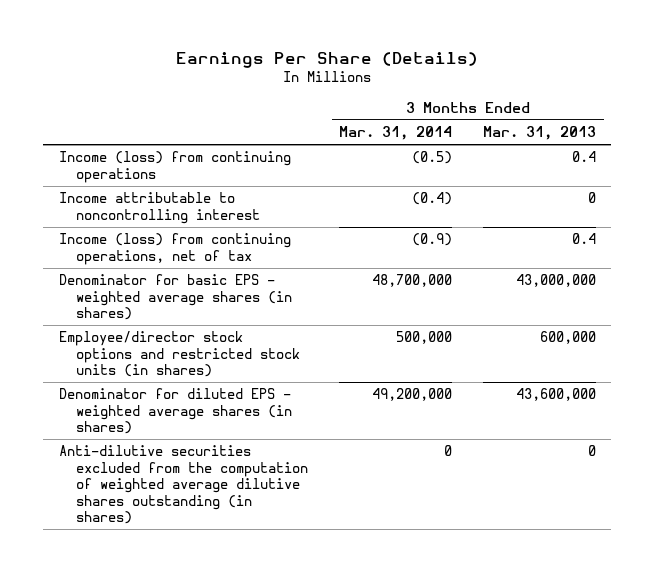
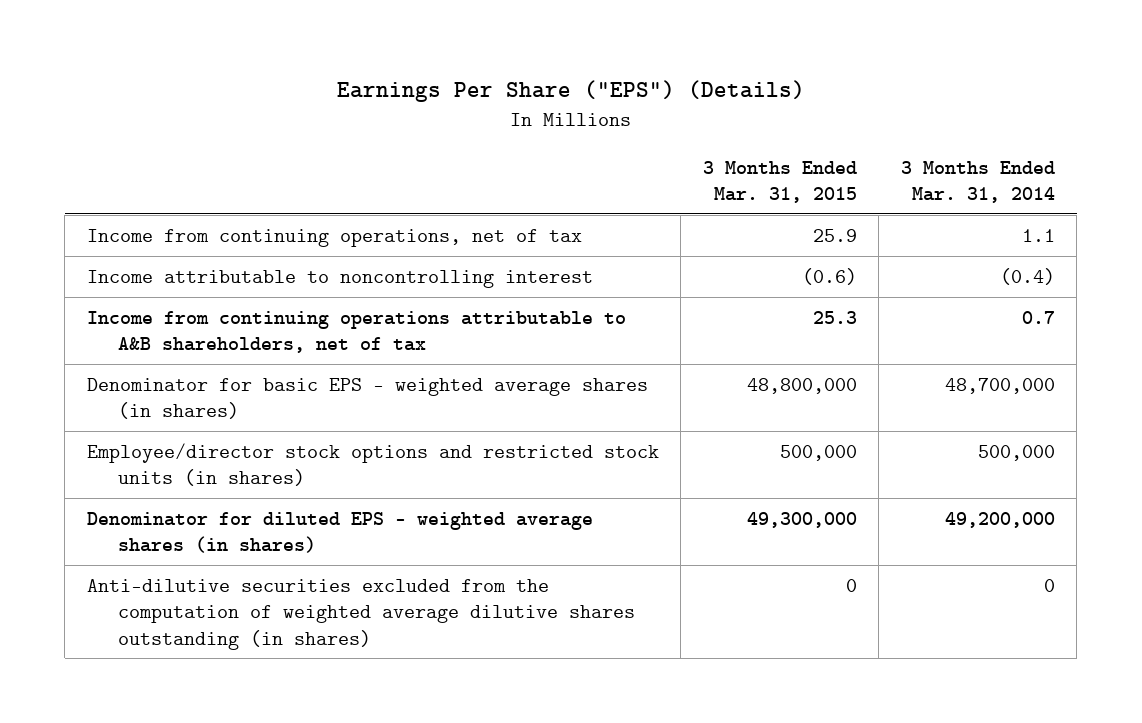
[176,52,479,69] Earnings Per Share (Details) -> [336,80,805,103] Earnings Per Share ("EPS") (Details)
[482,126,596,141] Mar. 31, 2013 -> none
none -> [702,160,857,203] 3 Months Ended Mar. 31, 2015
[58,151,291,183] Income (loss) from continuing operations -> [86,228,582,247] Income from continuing operations, net of tax
[412,151,453,165] (0.5) -> [1021,228,1055,242] 1.1
[58,233,291,265] Income (loss) from continuing operations, net of tax -> [86,310,626,354] Income from continuing operations attributable to A&B shareholders, net of tax
[412,233,453,247] (0.9) -> [1021,310,1055,324] 0.7

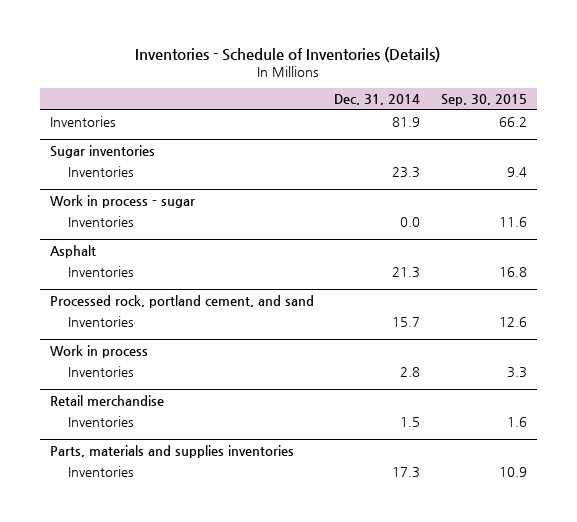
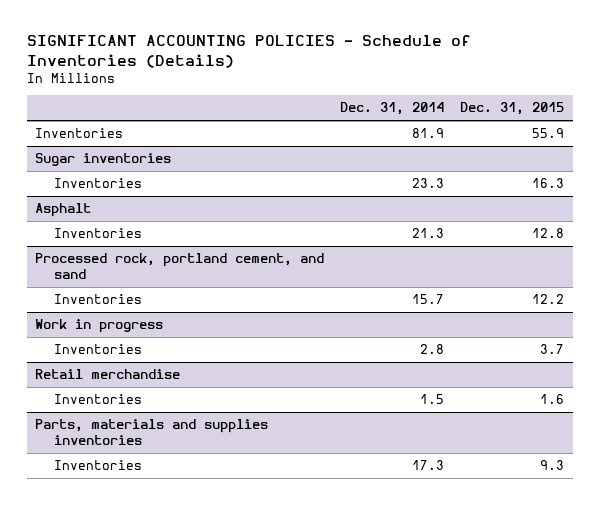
[135,46,441,62] Inventories - Schedule of Inventories (Details) -> [26,35,471,68] SIGNIFICANT ACCOUNTING POLICIES - Schedule of Inventories (Details)
[440,94,527,107] Sep. 30, 2015 -> none
none -> [460,102,565,116] Dec. 31, 2015
[49,194,195,208] Work in process - sugar -> none
[67,216,134,228] Inventories -> none
[49,344,148,358] Work in process -> [34,319,163,334] Work in progress

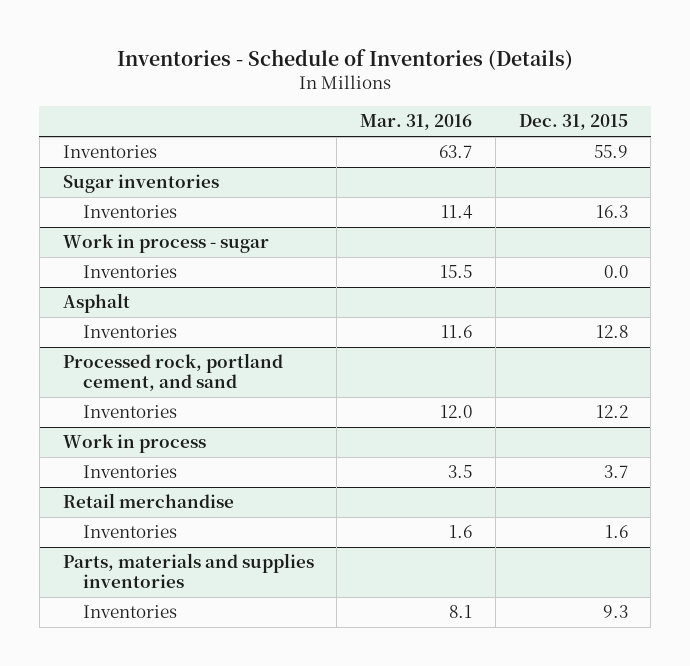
[26,35,471,68] SIGNIFICANT ACCOUNTING POLICIES - Schedule of Inventories (Details) -> [117,48,574,70] Inventories - Schedule of Inventories (Details)
[340,102,445,116] Dec. 31, 2014 -> none
none -> [360,114,473,131] Mar. 31, 2016
none -> [62,234,269,254] Work in process - sugar
none -> [82,265,177,279] Inventories
[34,319,163,334] Work in progress -> [62,434,206,454] Work in process

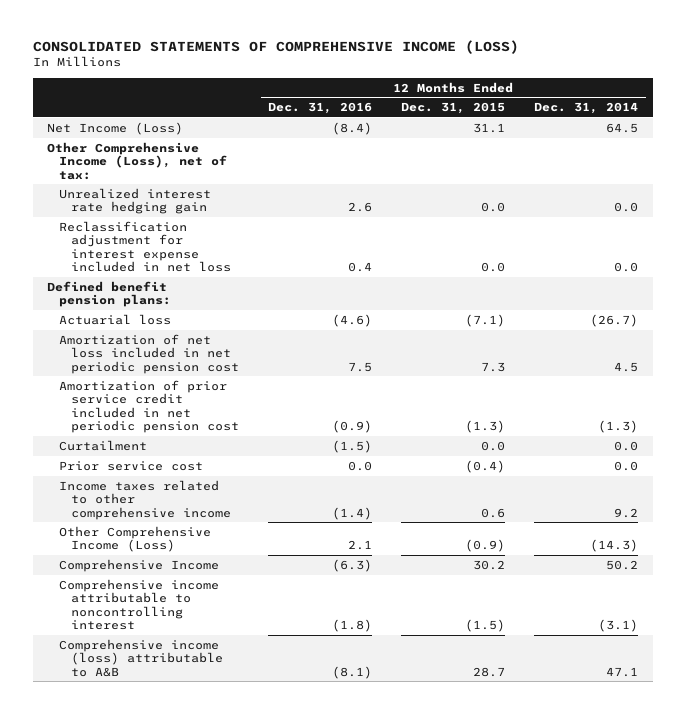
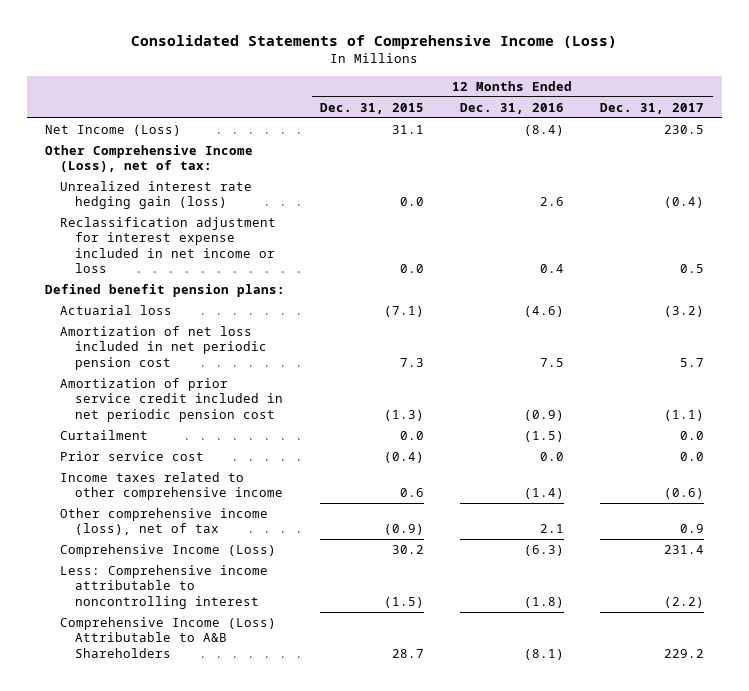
[32,39,519,54] CONSOLIDATED STATEMENTS OF COMPREHENSIVE INCOME (LOSS) -> [131,35,618,50] Consolidated Statements of Comprehensive Income (Loss)
[534,102,639,115] Dec. 31, 2014 -> none
none -> [599,102,704,114] Dec. 31, 2017
[59,187,212,215] Unrealized interest rate hedging gain -> [59,181,252,210] Unrealized interest rate hedging gain (loss)
[59,220,231,273] Reclassification adjustment for interest expense included in net loss -> [59,217,276,273] Reclassification adjustment for interest expense included in net income or loss
[59,525,212,553] Other Comprehensive Income (Loss) -> [59,508,268,536] Other comprehensive income (loss), net of tax
[59,558,220,572] Comprehensive Income -> [59,544,276,558] Comprehensive Income (Loss)
[59,578,220,631] Comprehensive income attributable to noncontrolling interest -> [59,565,268,609] Less: Comprehensive income attributable to noncontrolling interest
[59,638,223,677] Comprehensive income (loss) attributable to A&B -> [59,617,276,658] Comprehensive Income (Loss) Attributable to A&B Shareholders

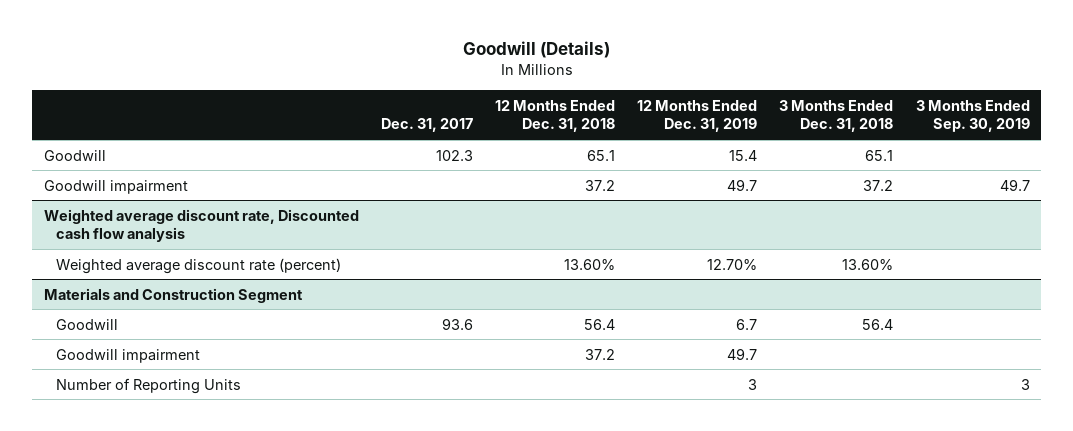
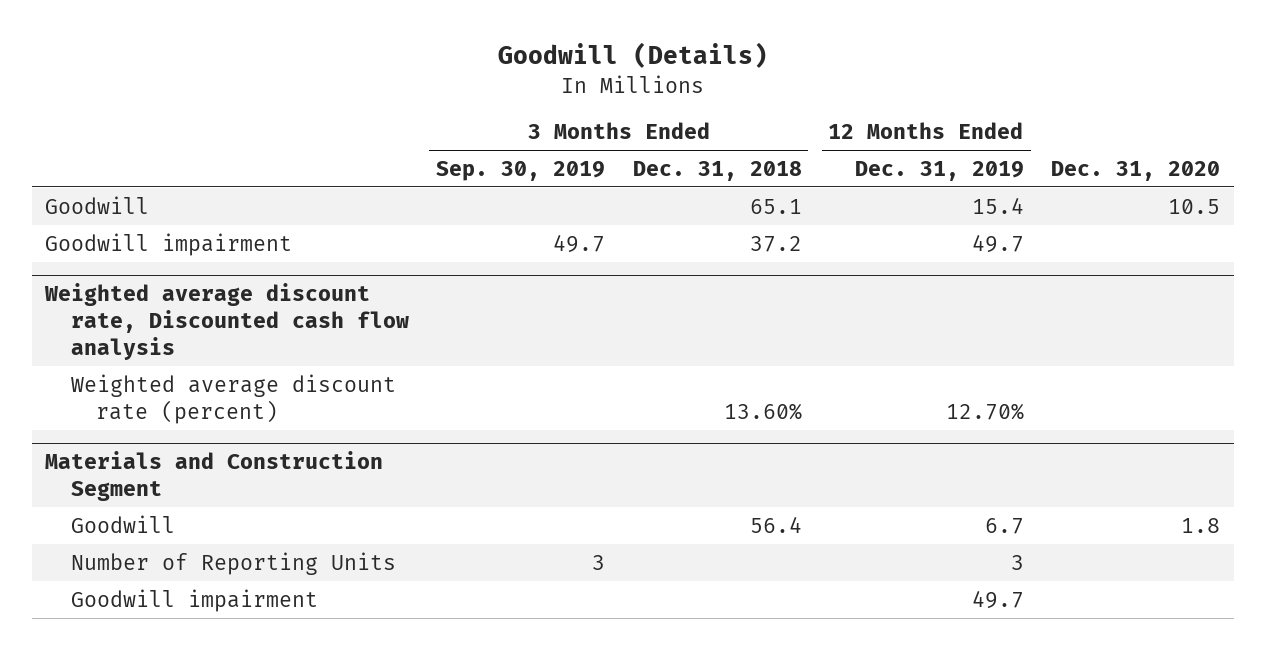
[380,118,473,133] Dec. 31, 2017 -> none
[494,99,615,133] 12 Months Ended Dec. 31, 2018 -> none
none -> [1051,160,1221,181] Dec. 31, 2020
[55,348,200,363] Goodwill impairment -> [70,588,318,612] Goodwill impairment

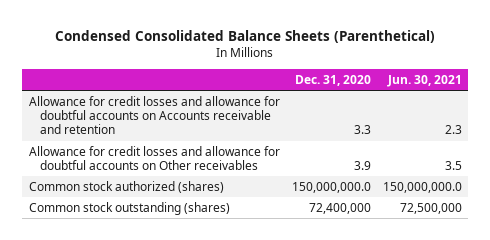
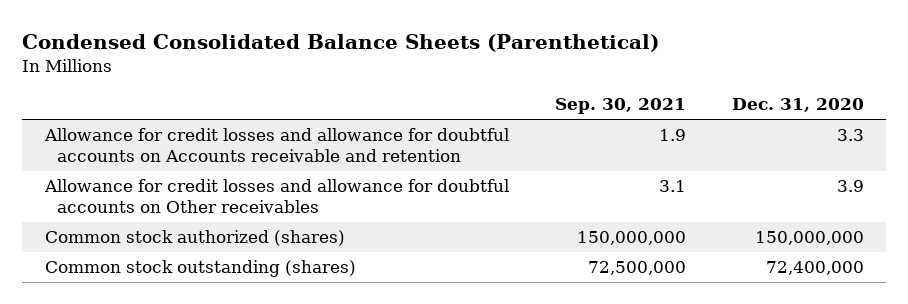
[386,74,462,87] Jun. 30, 2021 -> none
none -> [554,98,686,115] Sep. 30, 2021
[291,181,371,193] 150,000,000.0 -> [754,231,864,246] 150,000,000

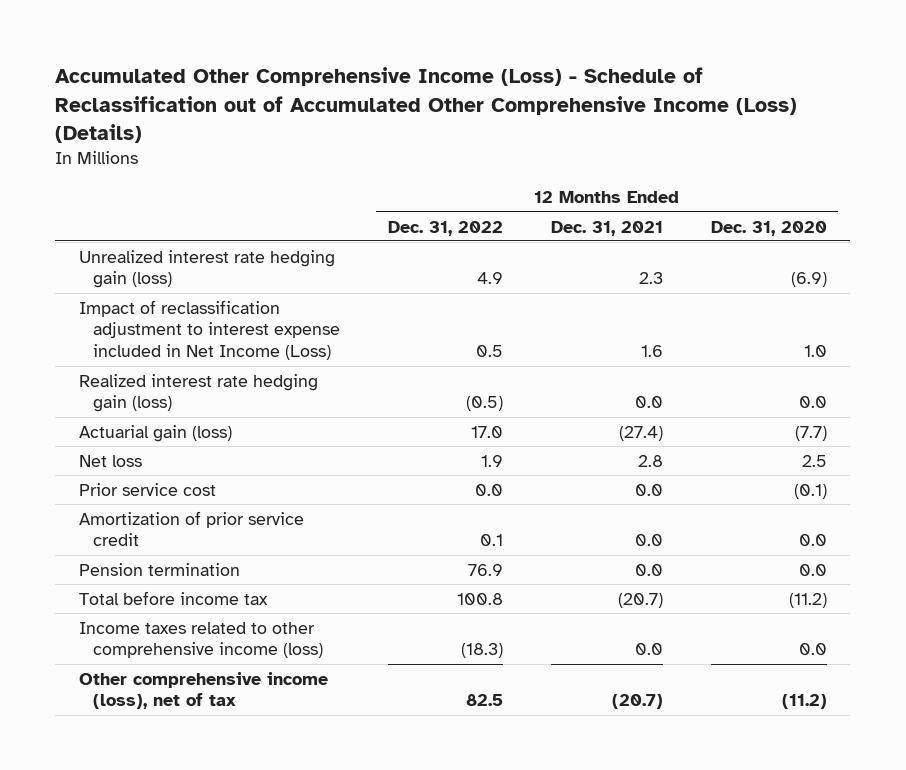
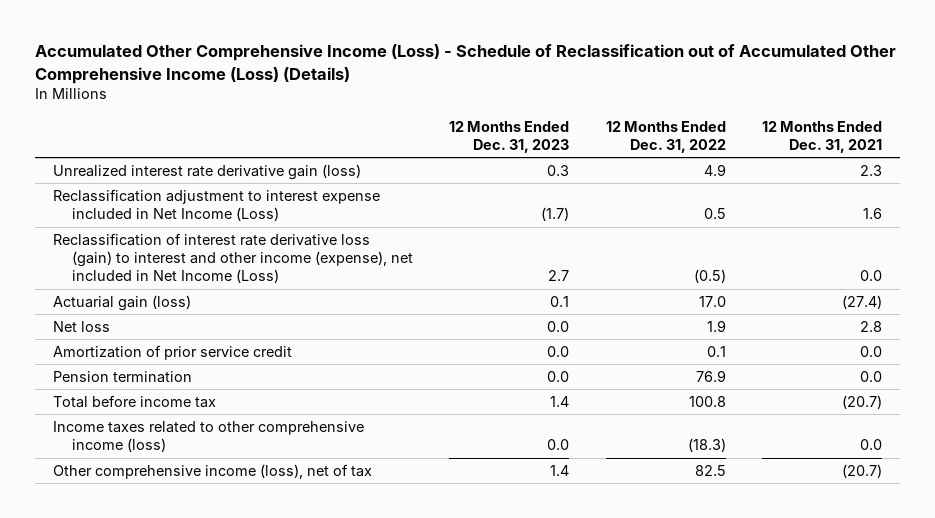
[710,220,827,236] Dec. 31, 2020 -> none
none -> [449,120,570,153] 12 Months Ended Dec. 31, 2023
[79,249,336,289] Unrealized interest rate hedging gain (loss) -> [52,163,361,180] Unrealized interest rate derivative gain (loss)
[79,299,341,361] Impact of reclassification adjustment to interest expense included in Net Income (Loss) -> [52,188,380,222] Reclassification adjustment to interest expense included in Net Income (Loss)
[79,373,319,413] Realized interest rate hedging gain (loss) -> [52,232,413,284] Reclassification of interest rate derivative loss (gain) to interest and other income (expense), net included in Net Income (Loss)
[79,482,217,496] Prior service cost -> none

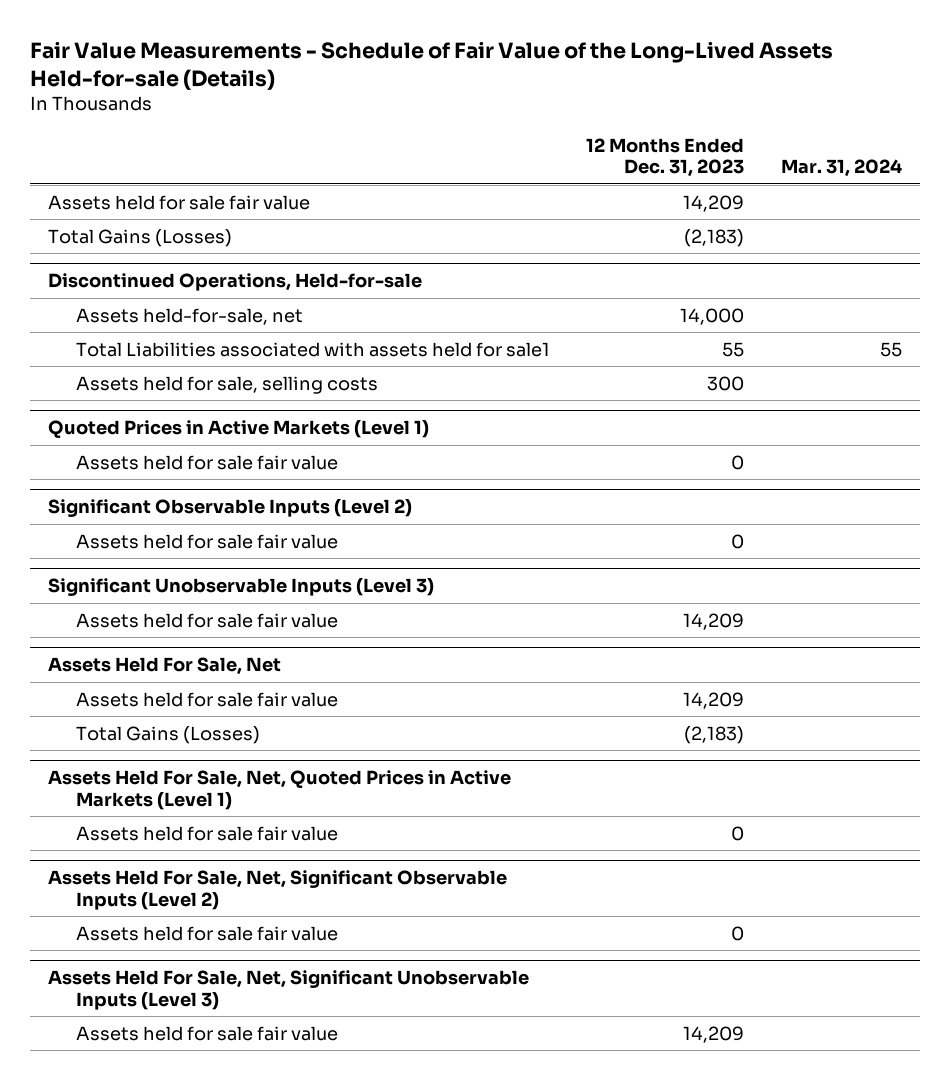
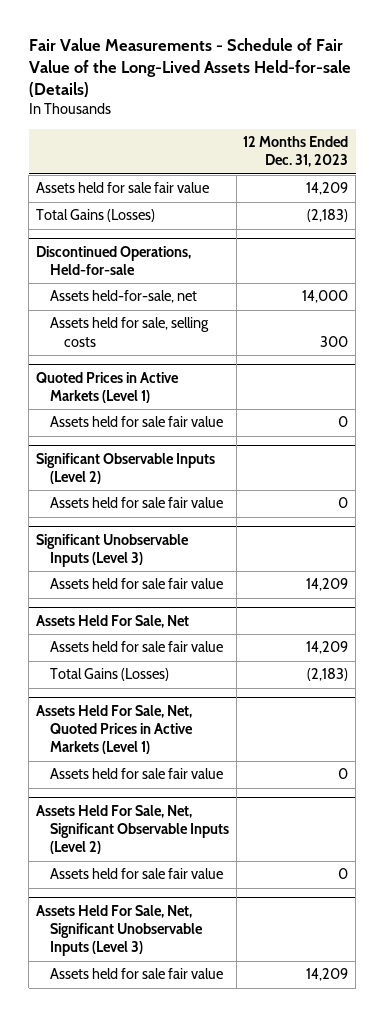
[780,159,902,178] Mar. 31, 2024 -> none
[75,341,550,357] Total Liabilities associated with assets held for sale1 -> none

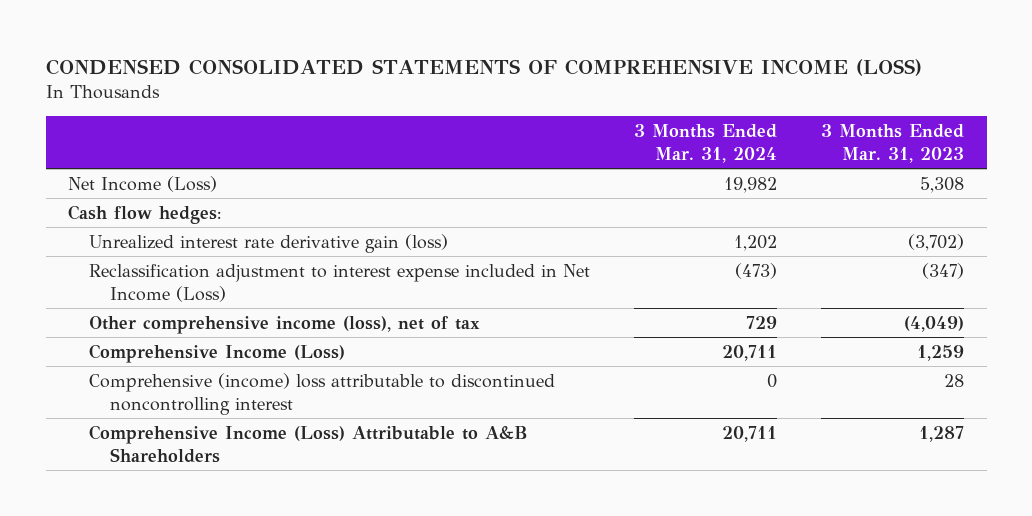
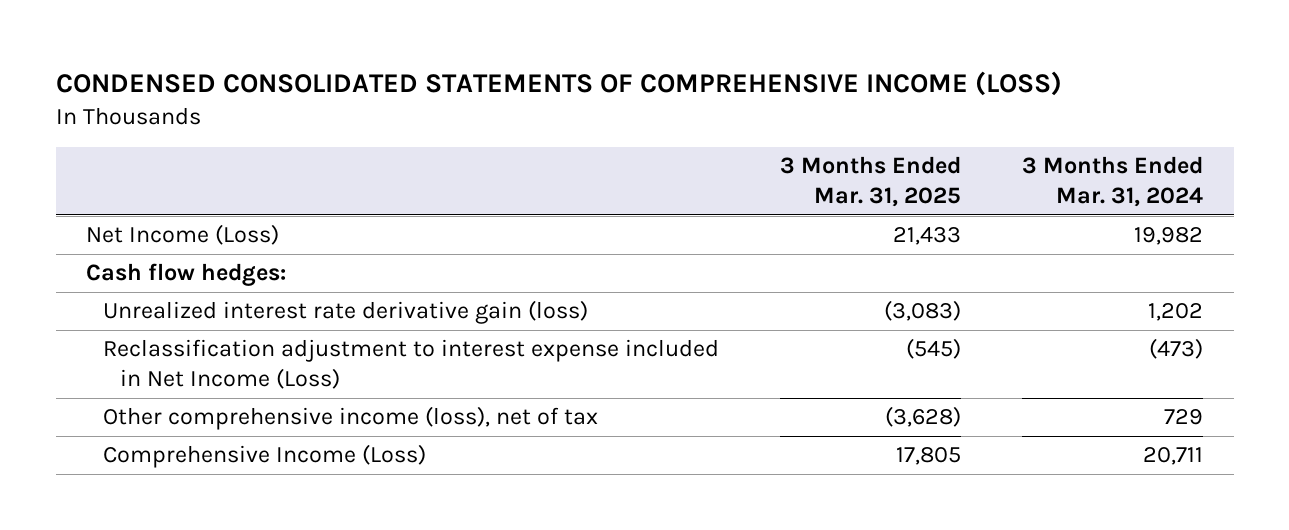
[821,123,965,163] 3 Months Ended Mar. 31, 2023 -> none
none -> [780,156,962,208] 3 Months Ended Mar. 31, 2025
[89,372,556,415] Comprehensive (income) loss attributable to discontinued noncontrolling interest -> none
[89,424,529,463] Comprehensive Income (Loss) Attributable to A&B Shareholders -> none

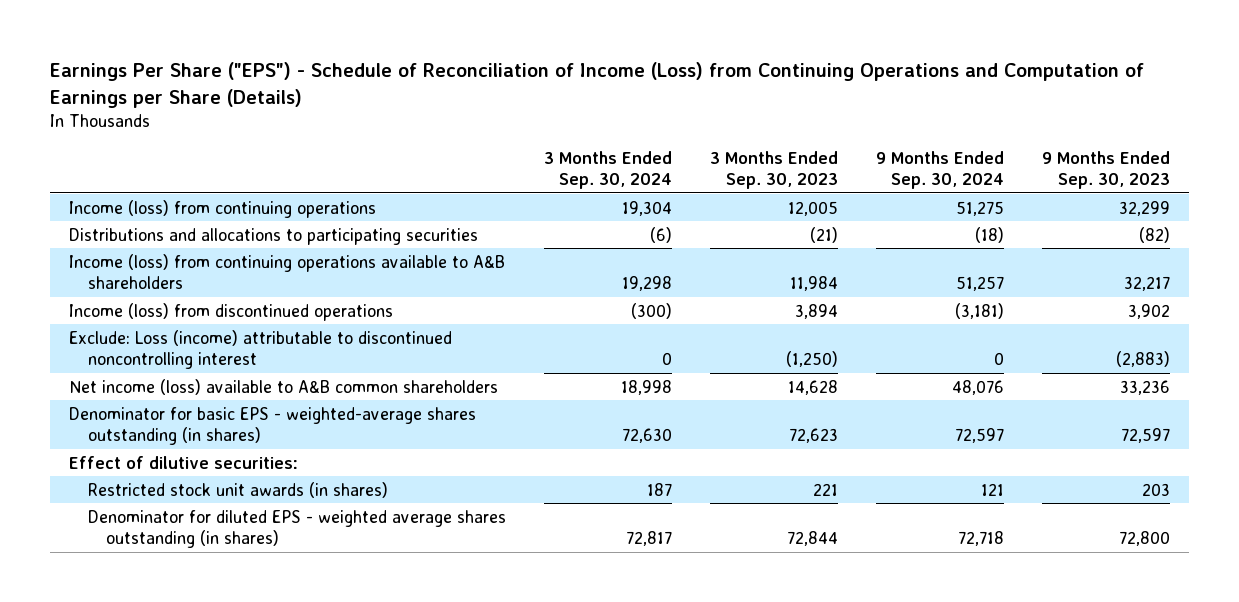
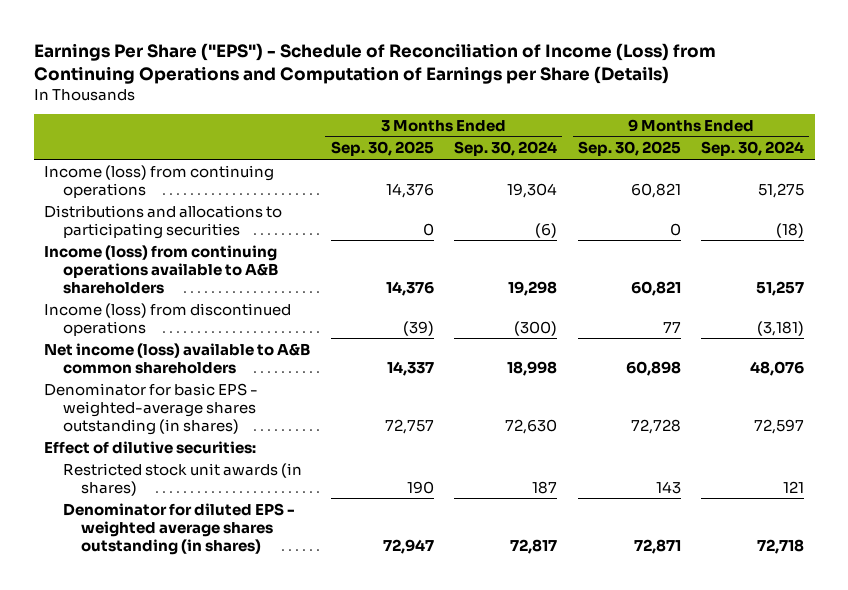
[709,150,838,190] 3 Months Ended Sep. 30, 2023 -> none
[1042,150,1171,190] 9 Months Ended Sep. 30, 2023 -> none
none -> [330,141,434,157] Sep. 30, 2025
none -> [577,141,681,157] Sep. 30, 2025
[68,329,452,369] Exclude: Loss (income) attributable to discontinued noncontrolling interest -> none

